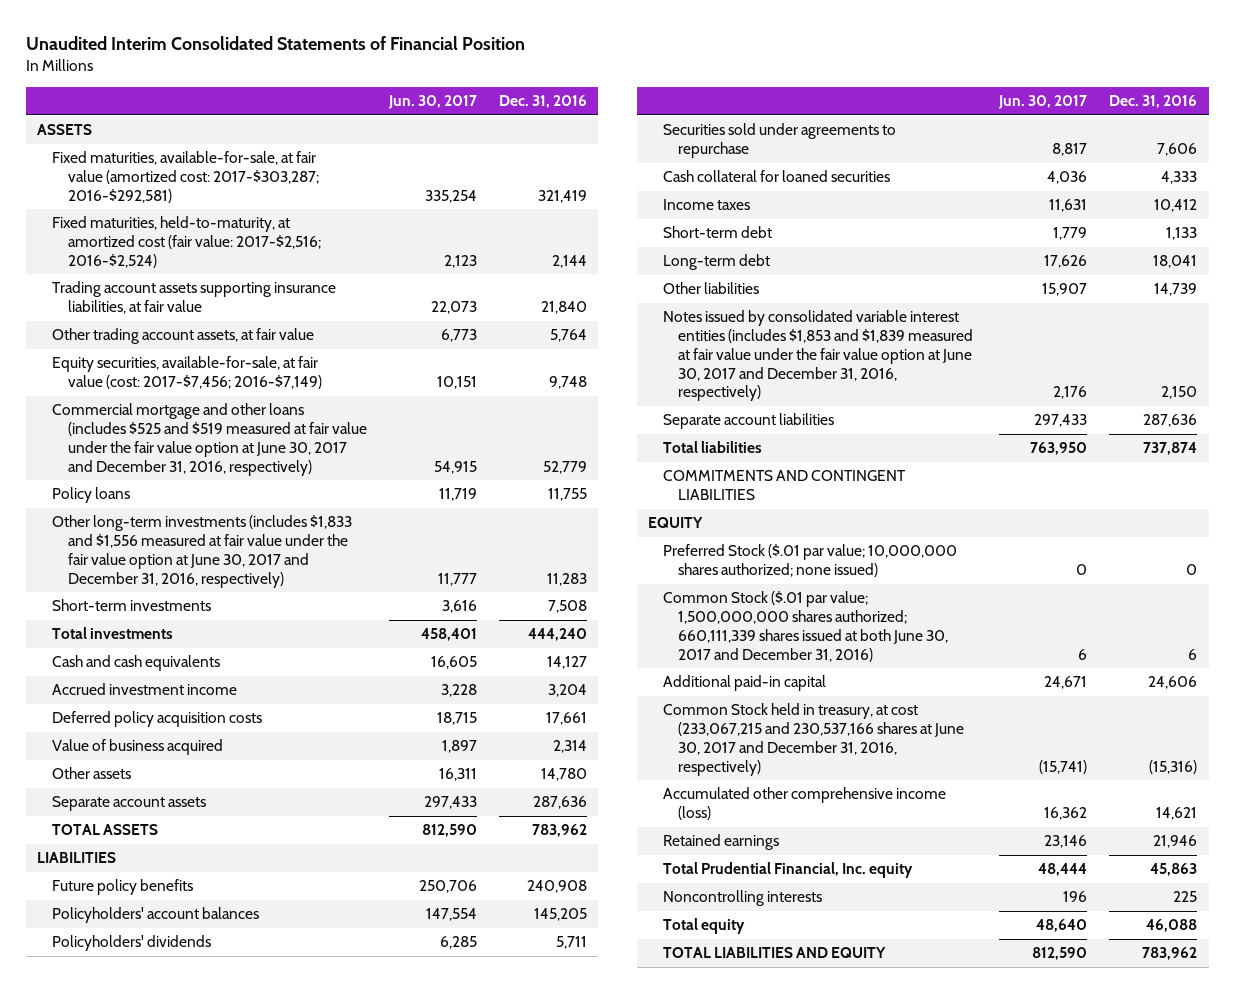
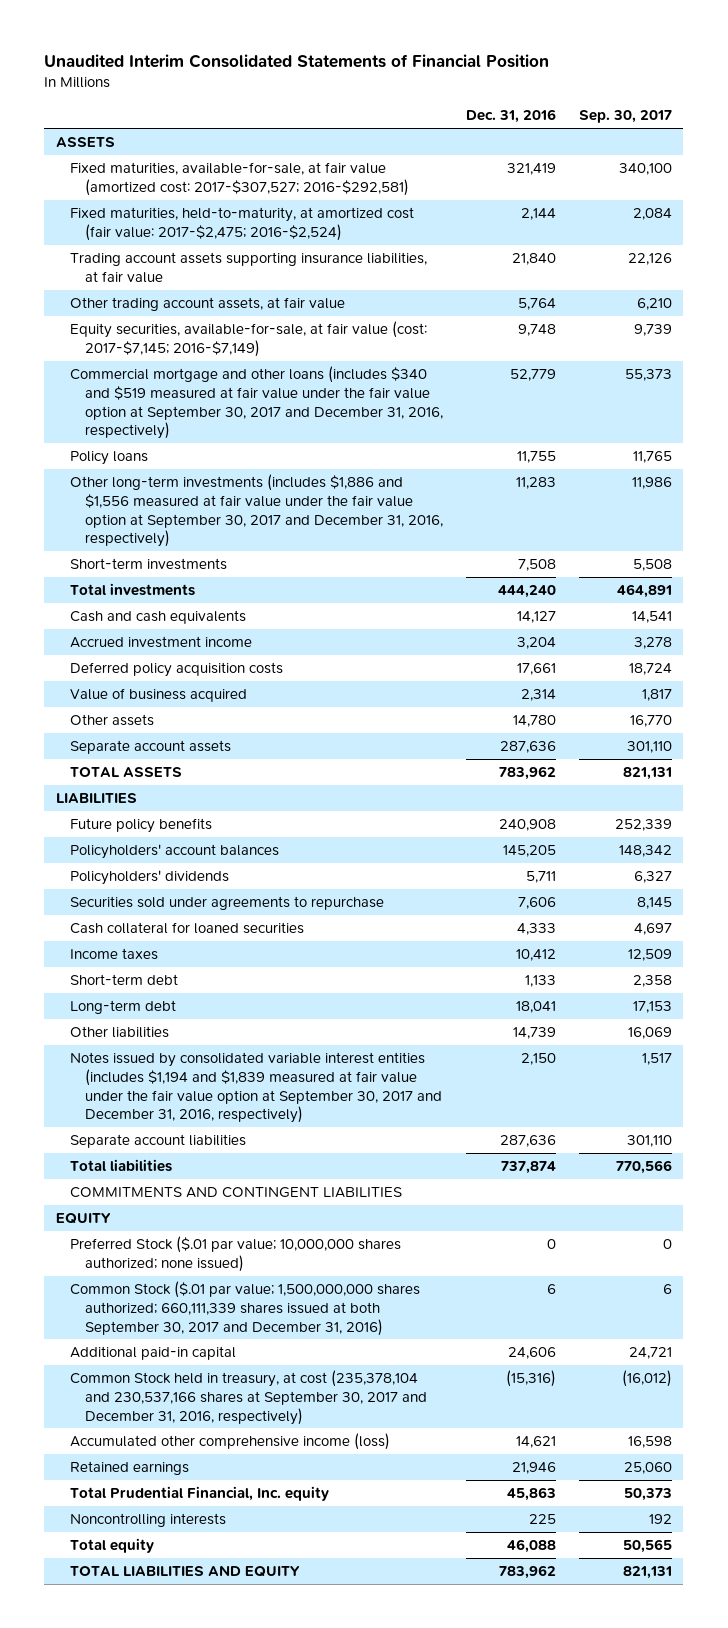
[387,95,477,110] Jun. 30, 2017 -> none
none -> [578,110,672,124] Sep. 30, 2017
[52,151,319,203] Fixed maturities, available-for-sale, at fair value (amortized cost: 2017-$303,287; 2016-$292,581) -> [70,162,409,196] Fixed maturities, available-for-sale, at fair value (amortized cost: 2017-$307,527; 2016-$292,581)
[52,216,321,268] Fixed maturities, held-to-maturity, at amortized cost (fair value: 2017-$2,516; 2016-$2,524) -> [70,207,415,241] Fixed maturities, held-to-maturity, at amortized cost (fair value: 2017-$2,475; 2016-$2,524)
[52,356,322,390] Equity securities, available-for-sale, at fair value (cost: 2017-$7,456; 2016-$7,149) -> [70,321,428,357] Equity securities, available-for-sale, at fair value (cost: 2017-$7,145; 2016-$7,149)
[52,403,367,476] Commercial mortgage and other loans (includes $525 and $519 measured at fair value under the fair value option at June 30, 2017 and December 31, 2016, respectively) -> [70,366,443,440] Commercial mortgage and other loans (includes $340 and $519 measured at fair value under the fair value option at September 30, 2017 and December 31, 2016, respectively)
[52,515,353,588] Other long-term investments (includes $1,833 and $1,556 measured at fair value under the fair value option at June 30, 2017 and December 31, 2016, respectively) -> [70,474,443,548] Other long-term investments (includes $1,886 and $1,556 measured at fair value under the fair value option at September 30, 2017 and December 31, 2016, respectively)
[663,310,974,402] Notes issued by consolidated variable interest entities (includes $1,853 and $1,839 measured at fair value under the fair value option at June 30, 2017 and December 31, 2016, respectively) -> [70,1052,442,1124] Notes issued by consolidated variable interest entities (includes $1,194 and $1,839 measured at fair value under the fair value option at September 30, 2017 and December 31, 2016, respectively)
[663,591,949,662] Common Stock ($.01 par value; 1,500,000,000 shares authorized; 660,111,339 shares issued at both June 30, 2017 and December 31, 2016) -> [70,1281,421,1336] Common Stock ($.01 par value; 1,500,000,000 shares authorized; 660,111,339 shares issued at both September 30, 2017 and December 31, 2016)
[663,703,965,776] Common Stock held in treasury, at cost (233,067,215 and 230,537,166 shares at June 30, 2017 and December 31, 2016, respectively) -> [70,1370,427,1425] Common Stock held in treasury, at cost (235,378,104 and 230,537,166 shares at September 30, 2017 and December 31, 2016, respectively)

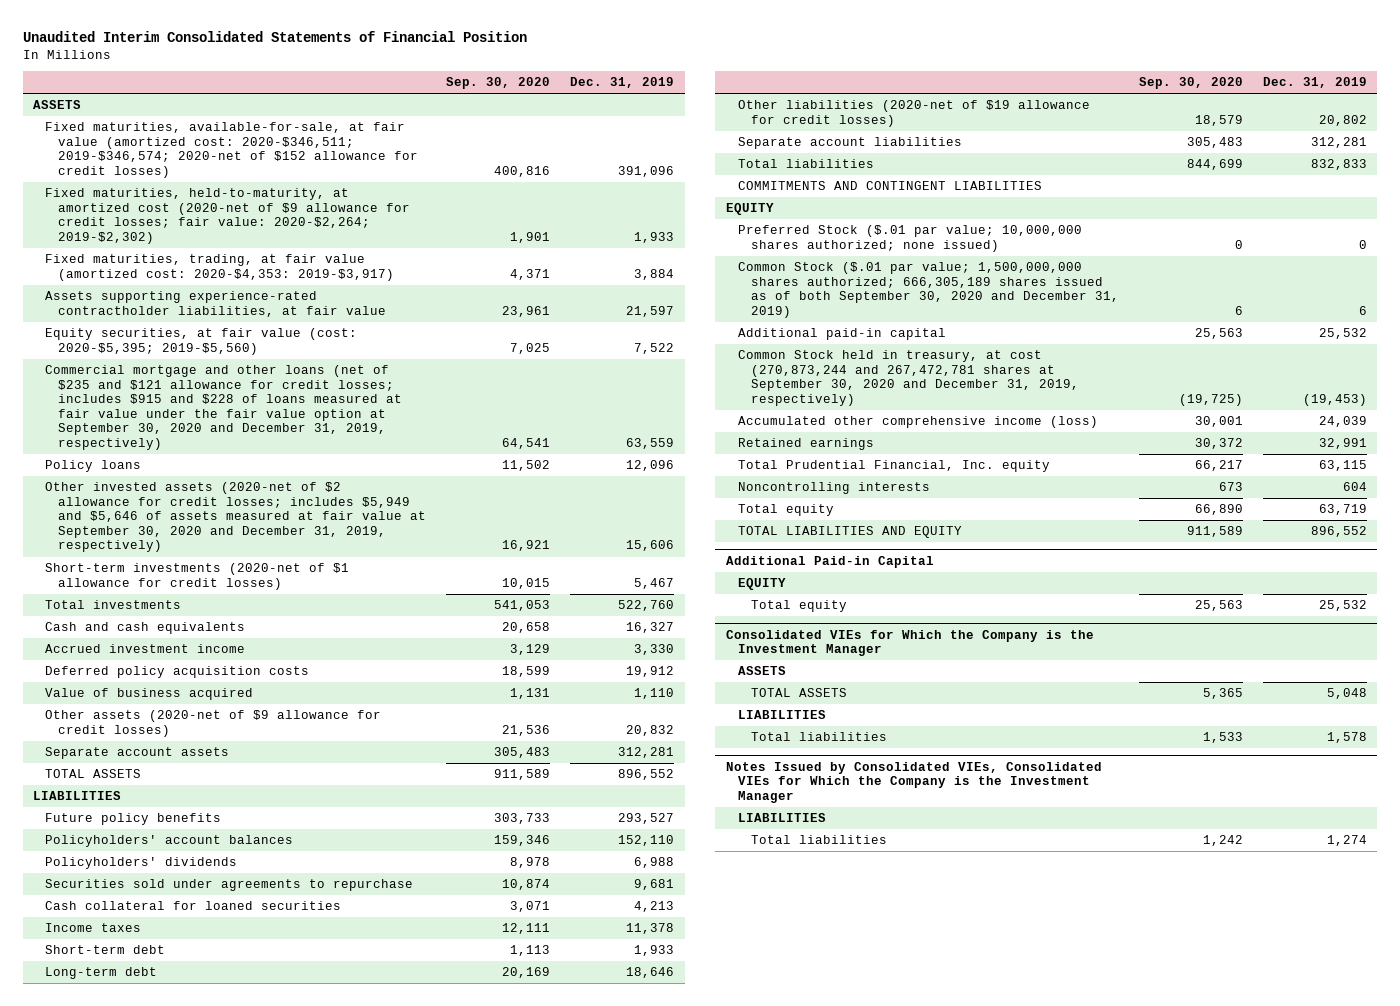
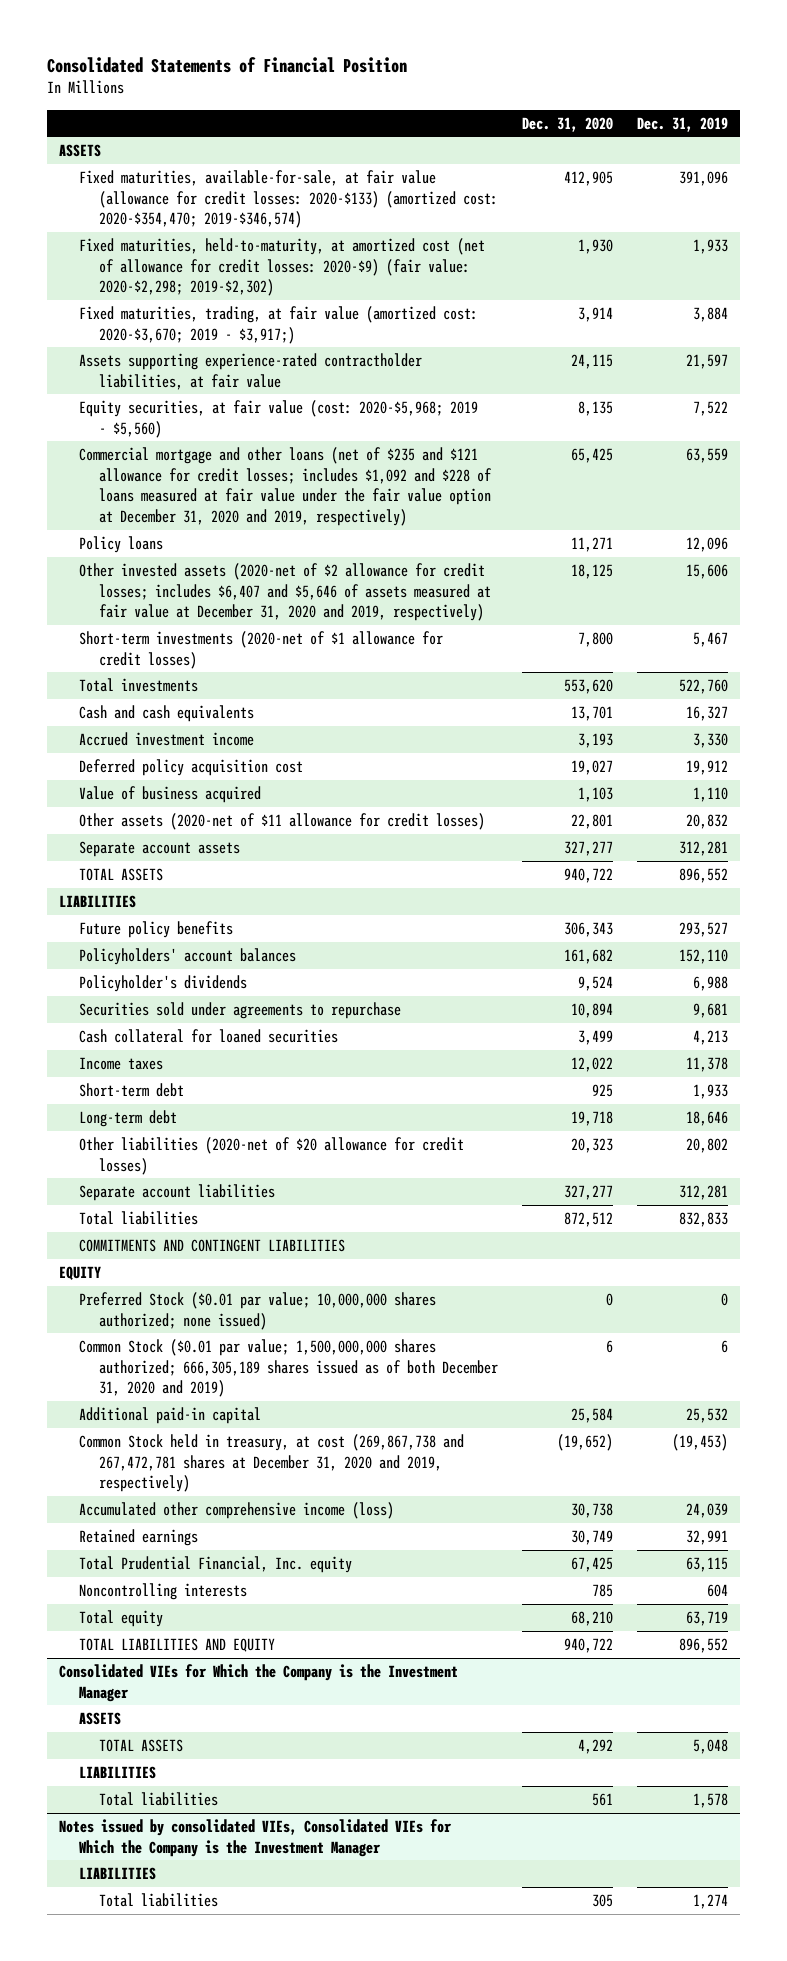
[22,30,527,42] Unaudited Interim Consolidated Statements of Financial Position -> [46,56,407,73] Consolidated Statements of Financial Position
[446,77,551,90] Sep. 30, 2020 -> none
none -> [522,116,614,132] Dec. 31, 2020
[45,122,419,178] Fixed maturities, available-for-sale, at fair value (amortized cost: 2020-$346,511; 2019-$346,574; 2020-net of $152 allowance for credit losses) -> [78,169,498,229] Fixed maturities, available-for-sale, at fair value (allowance for credit losses: 2020-$133) (amortized cost: 2020-$354,470; 2019-$346,574)
[45,188,411,244] Fixed maturities, held-to-maturity, at amortized cost (2020-net of $9 allowance for credit losses; fair value: 2020-$2,264; 2019-$2,302) -> [78,237,485,297] Fixed maturities, held-to-maturity, at amortized cost (net of allowance for credit losses: 2020-$9) (fair value: 2020-$2,298; 2019-$2,302)
[45,254,395,281] Fixed maturities, trading, at fair value (amortized cost: 2020-$4,353: 2019-$3,917) -> [78,305,478,344] Fixed maturities, trading, at fair value (amortized cost: 2020-$3,670; 2019 - $3,917;)
[45,328,358,355] Equity securities, at fair value (cost: 2020-$5,395; 2019-$5,560) -> [78,399,478,438] Equity securities, at fair value (cost: 2020-$5,968; 2019 - $5,560)
[45,365,403,450] Commercial mortgage and other loans (net of $235 and $121 allowance for credit losses; includes $915 and $228 of loans measured at fair value under the fair value option at September 30, 2020 and December 31, 2019, respectively) -> [78,446,492,527] Commercial mortgage and other loans (net of $235 and $121 allowance for credit losses; includes $1,092 and $228 of loans measured at fair value under the fair value option at December 31, 2020 and 2019, respectively)
[45,482,427,553] Other invested assets (2020-net of $2 allowance for credit losses; includes $5,949 and $5,646 of assets measured at fair value at September 30, 2020 and December 31, 2019, respectively) -> [78,562,491,622] Other invested assets (2020-net of $2 allowance for credit losses; includes $6,407 and $5,646 of assets measured at fair value at December 31, 2020 and 2019, respectively)
[45,666,310,679] Deferred policy acquisition costs -> [78,758,303,776] Deferred policy acquisition cost
[45,710,382,737] Other assets (2020-net of $9 allowance for credit losses) -> [78,812,485,830] Other assets (2020-net of $11 allowance for credit losses)
[45,857,238,870] Policyholders' dividends -> [78,974,247,992] Policyholder's dividends
[738,100,1091,127] Other liabilities (2020-net of $19 allowance for credit losses) -> [78,1136,464,1175] Other liabilities (2020-net of $20 allowance for credit losses)
[738,225,1083,252] Preferred Stock ($.01 par value; 10,000,000 shares authorized; none issued) -> [78,1291,436,1330] Preferred Stock ($0.01 par value; 10,000,000 shares authorized; none issued)
[738,262,1119,318] Common Stock ($.01 par value; 1,500,000,000 shares authorized; 666,305,189 shares issued as of both September 30, 2020 and December 31, 2019) -> [78,1338,498,1398] Common Stock ($0.01 par value; 1,500,000,000 shares authorized; 666,305,189 shares issued as of both December 31, 2020 and 2019)
[738,350,1079,406] Common Stock held in treasury, at cost (270,873,244 and 267,472,781 shares at September 30, 2020 and December 31, 2019, respectively) -> [78,1433,464,1493] Common Stock held in treasury, at cost (269,867,738 and 267,472,781 shares at December 31, 2020 and 2019, respectively)
[725,555,934,568] Additional Paid-in Capital -> none
[738,578,787,591] EQUITY -> none
[750,600,847,613] Total equity -> none
[725,761,1102,803] Notes Issued by Consolidated VIEs, Consolidated VIEs for Which the Company is the Investment Manager -> [58,1818,452,1857] Notes issued by consolidated VIEs, Consolidated VIEs for Which the Company is the Investment Manager

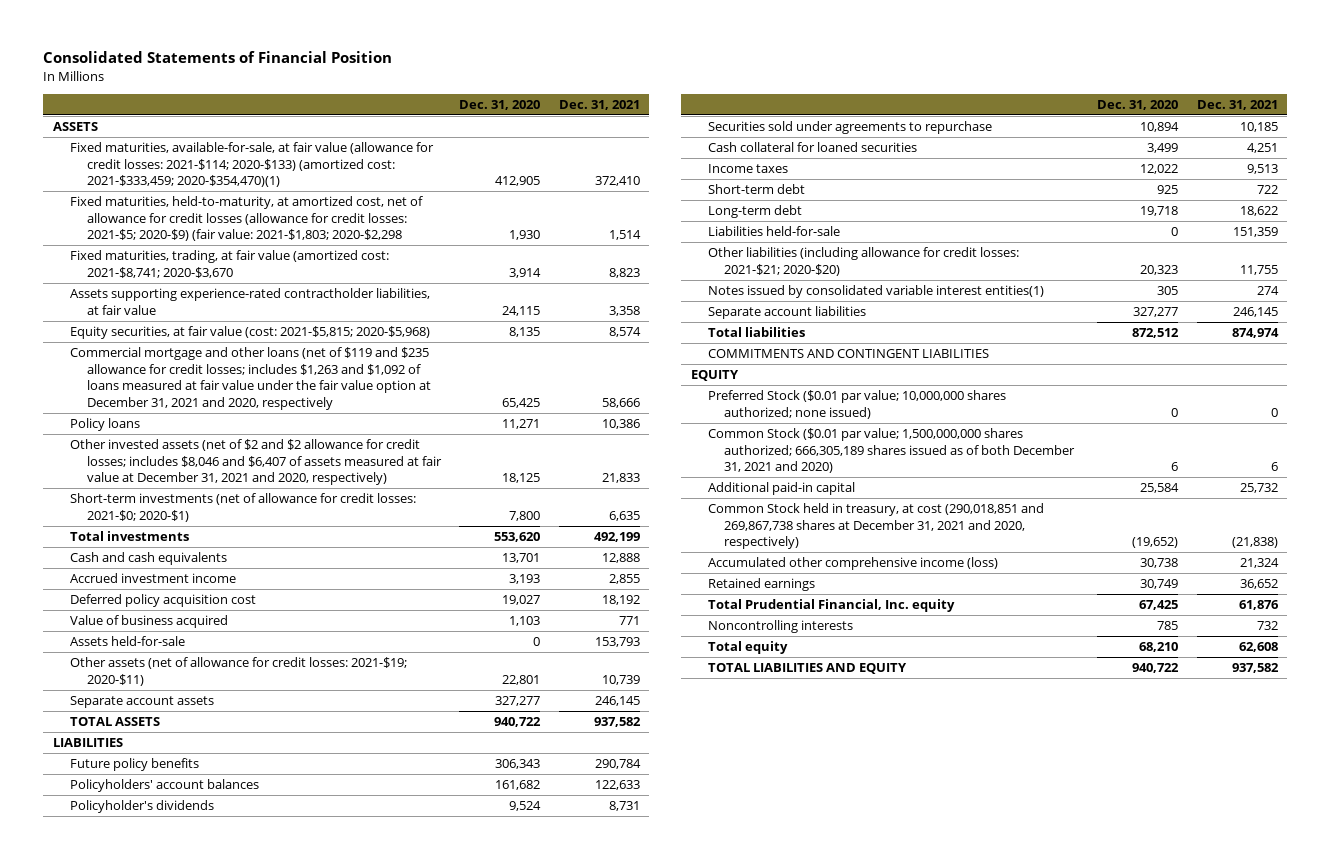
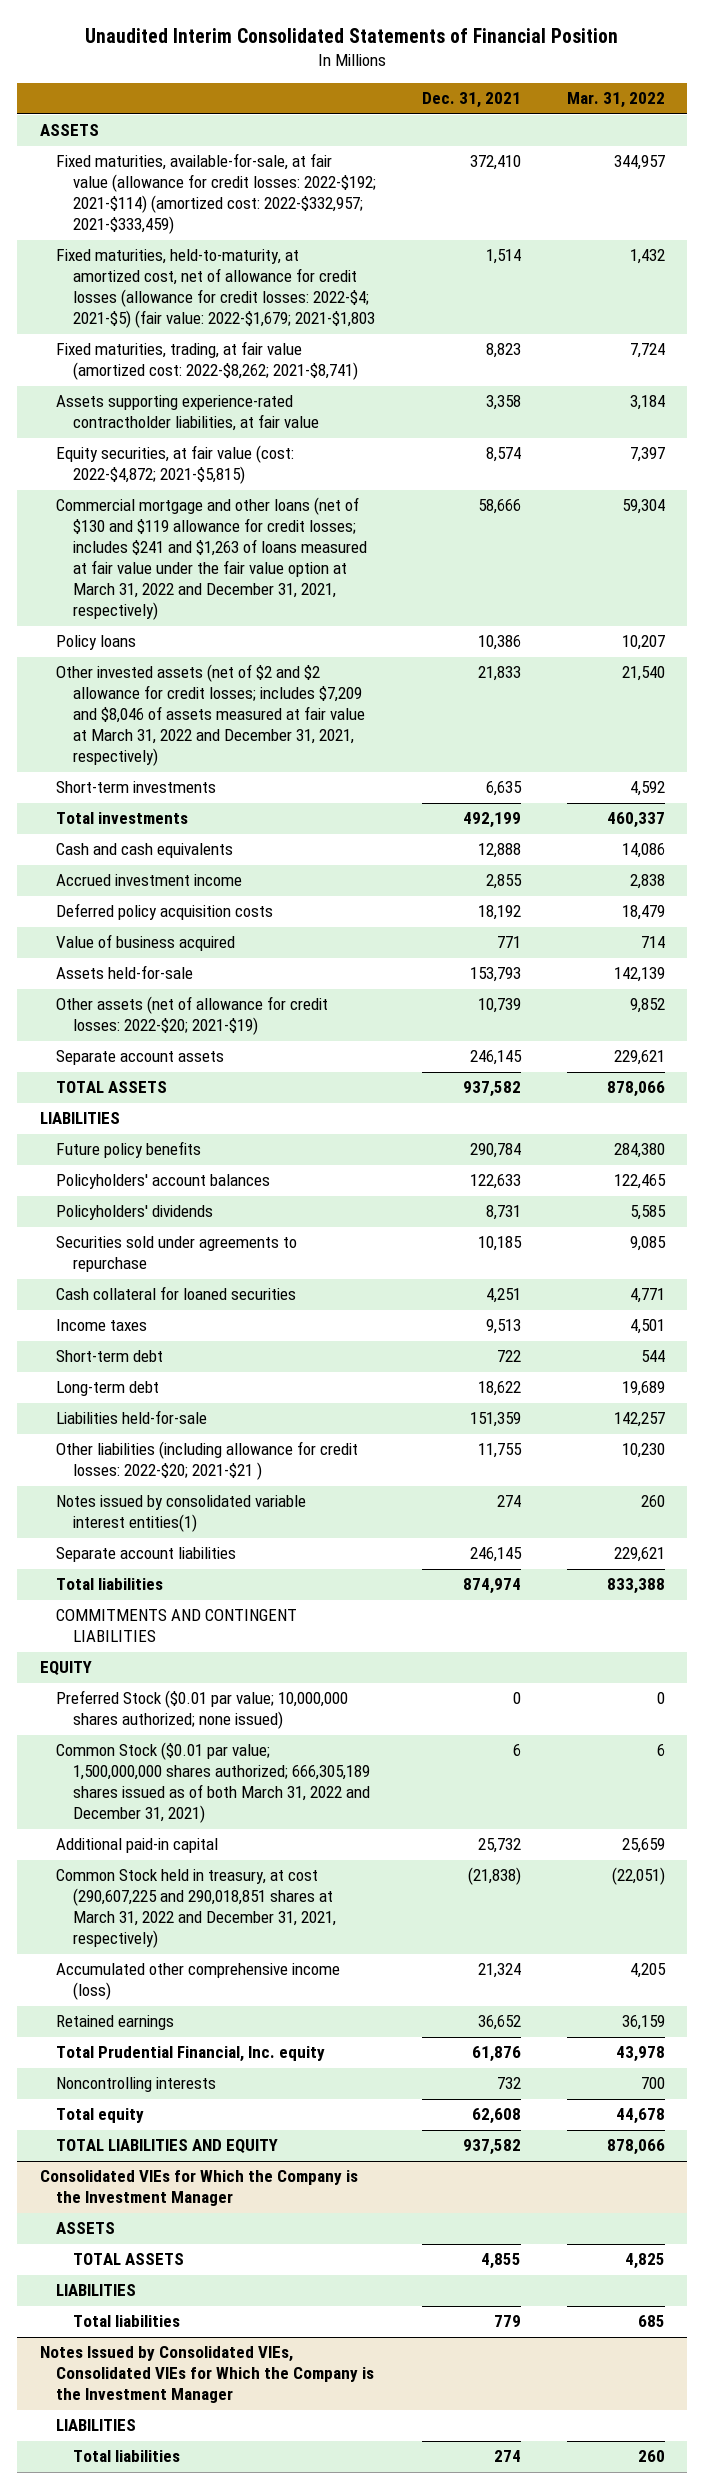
[43,51,393,64] Consolidated Statements of Financial Position -> [85,28,619,44] Unaudited Interim Consolidated Statements of Financial Position
[459,99,541,110] Dec. 31, 2020 -> none
none -> [566,92,665,109] Mar. 31, 2022
[69,142,434,188] Fixed maturities, available-for-sale, at fair value (allowance for credit losses: 2021-$114; 2020-$133) (amortized cost: 2021-$333,459; 2020-$354,470)(1) -> [56,153,376,235] Fixed maturities, available-for-sale, at fair value (allowance for credit losses: 2022-$192; 2021-$114) (amortized cost: 2022-$332,957; 2021-$333,459)
[69,196,423,242] Fixed maturities, held-to-maturity, at amortized cost, net of allowance for credit losses (allowance for credit losses: 2021-$5; 2020-$9) (fair value: 2021-$1,803; 2020-$2,298 -> [56,249,375,329] Fixed maturities, held-to-maturity, at amortized cost, net of allowance for credit losses (allowance for credit losses: 2022-$4; 2021-$5) (fair value: 2022-$1,679; 2021-$1,803
[69,250,389,278] Fixed maturities, trading, at fair value (amortized cost: 2021-$8,741; 2020-$3,670 -> [56,341,358,381] Fixed maturities, trading, at fair value (amortized cost: 2022-$8,262; 2021-$8,741)
[69,326,430,340] Equity securities, at fair value (cost: 2021-$5,815; 2020-$5,968) -> [56,445,295,485] Equity securities, at fair value (cost: 2022-$4,872; 2021-$5,815)
[69,347,431,410] Commercial mortgage and other loans (net of $119 and $235 allowance for credit losses; includes $1,263 and $1,092 of loans measured at fair value under the fair value option at December 31, 2021 and 2020, respectively -> [56,497,367,621] Commercial mortgage and other loans (net of $130 and $119 allowance for credit losses; includes $241 and $1,263 of loans measured at fair value under the fair value option at March 31, 2022 and December 31, 2021, respectively)
[69,439,442,486] Other invested assets (net of $2 and $2 allowance for credit losses; includes $8,046 and $6,407 of assets measured at fair value at December 31, 2021 and 2020, respectively) -> [56,664,365,767] Other invested assets (net of $2 and $2 allowance for credit losses; includes $7,209 and $8,046 of assets measured at fair value at March 31, 2022 and December 31, 2021, respectively)
[69,493,416,522] Short-term investments (net of allowance for credit losses: 2021-$0; 2020-$1) -> [56,781,217,794] Short-term investments
[69,594,256,608] Deferred policy acquisition cost -> [56,903,274,921] Deferred policy acquisition costs
[69,657,407,686] Other assets (net of allowance for credit losses: 2021-$19; 2020-$11) -> [56,996,329,1036] Other assets (net of allowance for credit losses: 2022-$20; 2021-$19)
[69,800,214,814] Policyholder's dividends -> [56,1205,214,1221] Policyholders' dividends
[707,247,1019,276] Other liabilities (including allowance for credit losses: 2021-$21; 2020-$20) -> [56,1441,359,1481] Other liabilities (including allowance for credit losses: 2022-$20; 2021-$21 )
[707,428,1076,474] Common Stock ($0.01 par value; 1,500,000,000 shares authorized; 666,305,189 shares issued as of both December 31, 2021 and 2020) -> [56,1742,370,1824] Common Stock ($0.01 par value; 1,500,000,000 shares authorized; 666,305,189 shares issued as of both March 31, 2022 and December 31, 2021)
[707,503,1044,550] Common Stock held in treasury, at cost (290,018,851 and 269,867,738 shares at December 31, 2021 and 2020, respectively) -> [56,1869,336,1949] Common Stock held in treasury, at cost (290,607,225 and 290,018,851 shares at March 31, 2022 and December 31, 2021, respectively)
none -> [40,2170,359,2207] Consolidated VIEs for Which the Company is the Investment Manager
none -> [56,2222,116,2235] ASSETS
none -> [72,2253,184,2266] TOTAL ASSETS
none -> [56,2284,137,2297] LIABILITIES
none -> [72,2315,180,2328] Total liabilities
none -> [40,2346,375,2404] Notes Issued by Consolidated VIEs, Consolidated VIEs for Which the Company is the Investment Manager
none -> [56,2419,137,2432] LIABILITIES
none -> [72,2450,180,2463] Total liabilities

